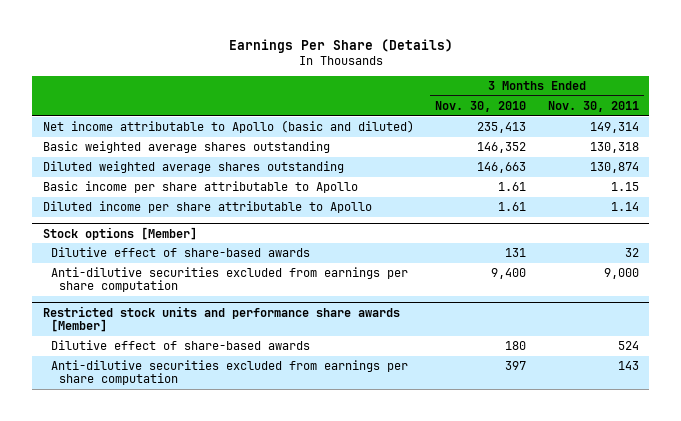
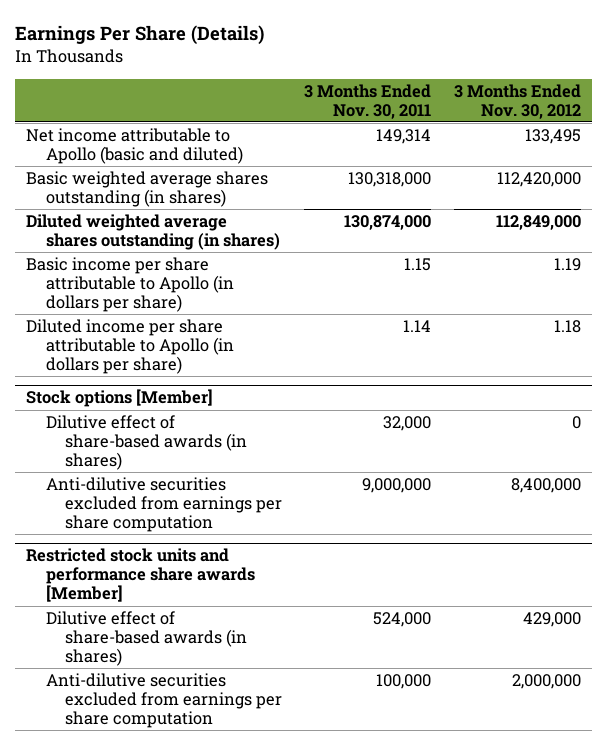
[435,100,527,112] Nov. 30, 2010 -> none
none -> [453,83,581,119] 3 Months Ended Nov. 30, 2012
[42,140,330,153] Basic weighted average shares outstanding -> [26,170,269,207] Basic weighted average shares outstanding (in shares)
[589,141,639,153] 130,318 -> [348,171,432,187] 130,318,000
[42,160,344,173] Diluted weighted average shares outstanding -> [26,213,280,250] Diluted weighted average shares outstanding (in shares)
[589,161,639,173] 130,874 -> [344,214,432,230] 130,874,000
[42,180,358,193] Basic income per share attributable to Apollo -> [26,256,234,312] Basic income per share attributable to Apollo (in dollars per share)
[42,200,372,213] Diluted income per share attributable to Apollo -> [26,318,234,374] Diluted income per share attributable to Apollo (in dollars per share)
[50,246,310,257] Dilutive effect of share-based awards -> [45,414,247,470] Dilutive effect of share-based awards (in shares)
[624,247,639,257] 32 -> [383,415,432,431] 32,000
[603,267,639,279] 9,000 -> [362,477,432,493] 9,000,000
[50,339,310,350] Dilutive effect of share-based awards -> [45,610,247,666] Dilutive effect of share-based awards (in shares)
[617,340,639,350] 524 -> [373,611,432,627] 524,000
[617,360,639,370] 143 -> [376,673,432,689] 100,000

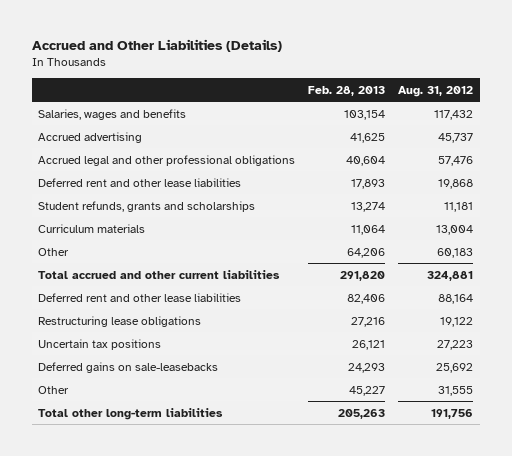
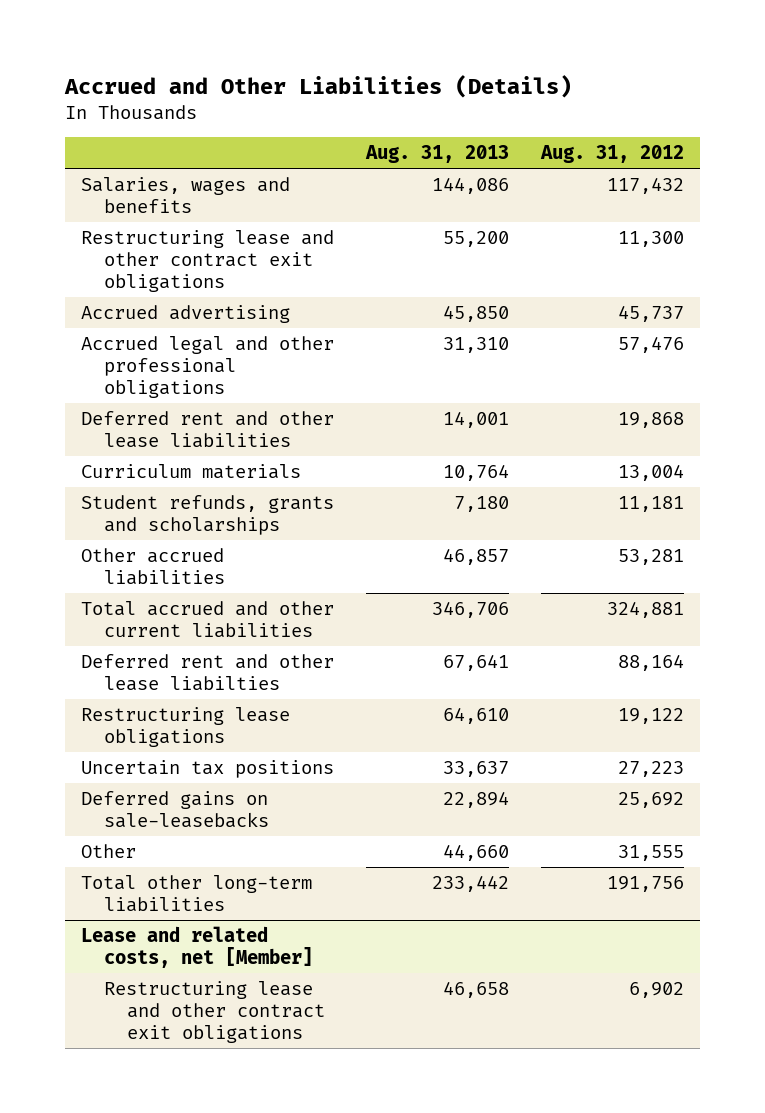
[308,85,386,96] Feb. 28, 2013 -> none
none -> [364,145,509,164] Aug. 31, 2013
none -> [80,230,334,293] Restructuring lease and other contract exit obligations
[38,200,256,212] Student refunds, grants and scholarships -> [80,495,334,536] Student refunds, grants and scholarships
[38,247,70,256] Other -> [80,548,225,586] Other accrued liabilities
[437,247,474,258] 60,183 -> [617,549,684,566] 53,281
[38,292,242,302] Deferred rent and other lease liabilities -> [80,654,334,692] Deferred rent and other lease liabilties
none -> [80,926,313,969] Lease and related costs, net [Member]
none -> [103,981,325,1044] Restructuring lease and other contract exit obligations

